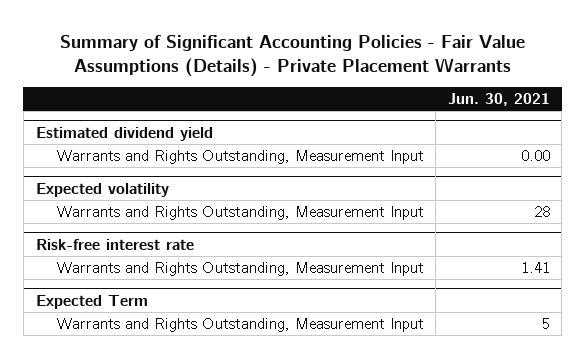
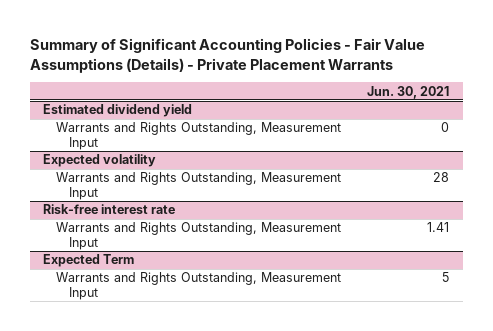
[520,150,550,162] 0.00 -> [441,122,450,133] 0

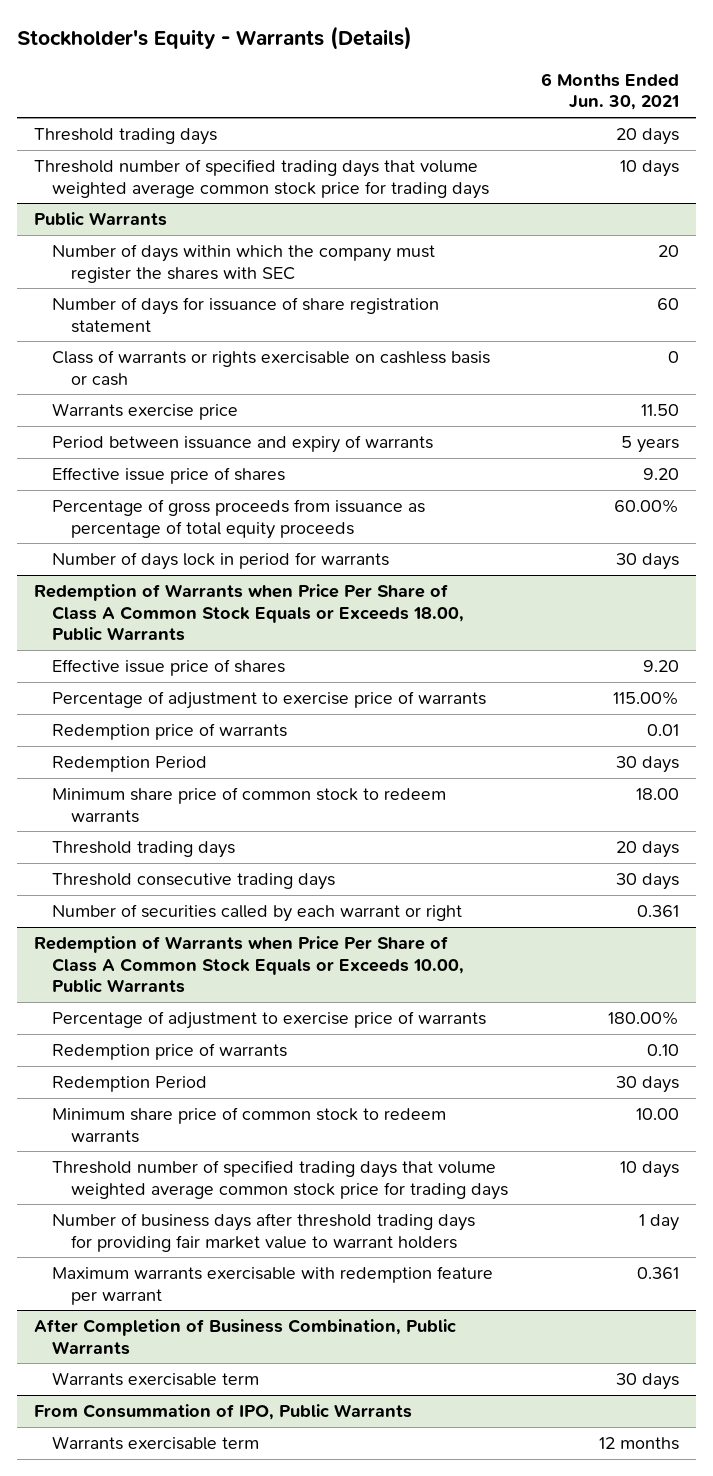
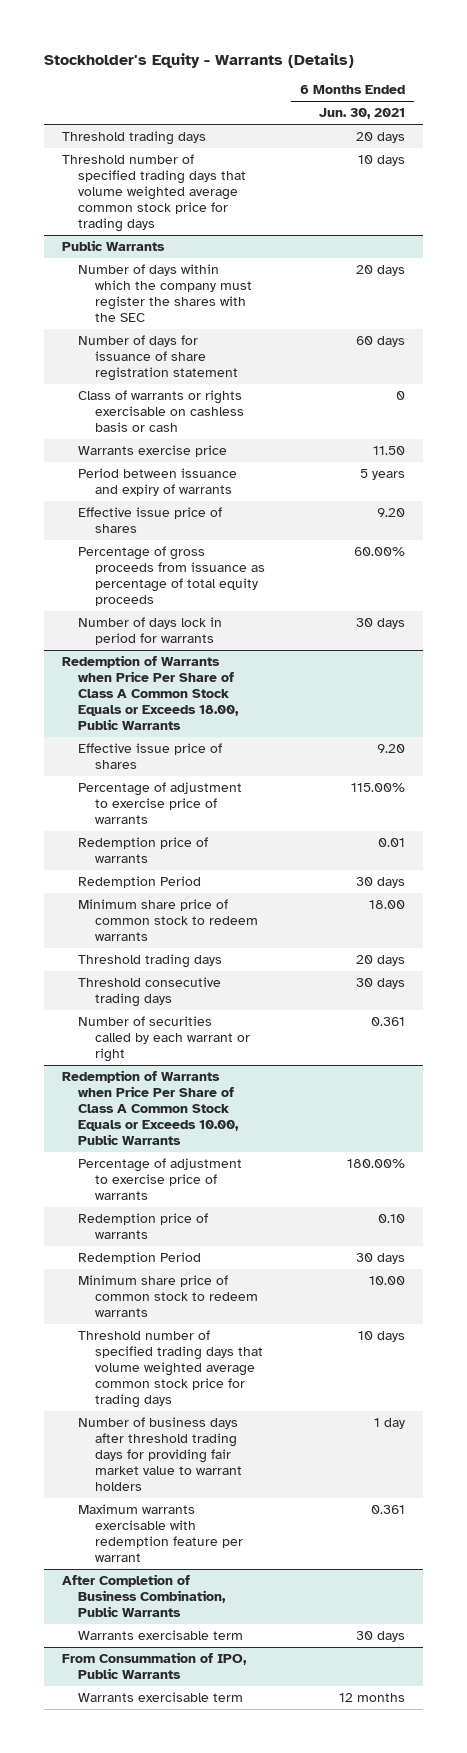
[52,244,436,283] Number of days within which the company must register the shares with SEC -> [78,264,252,322] Number of days within which the company must register the shares with the SEC
[658,245,680,258] 20 -> [356,265,406,277] 20 days
[657,298,680,311] 60 -> [356,336,406,348] 60 days

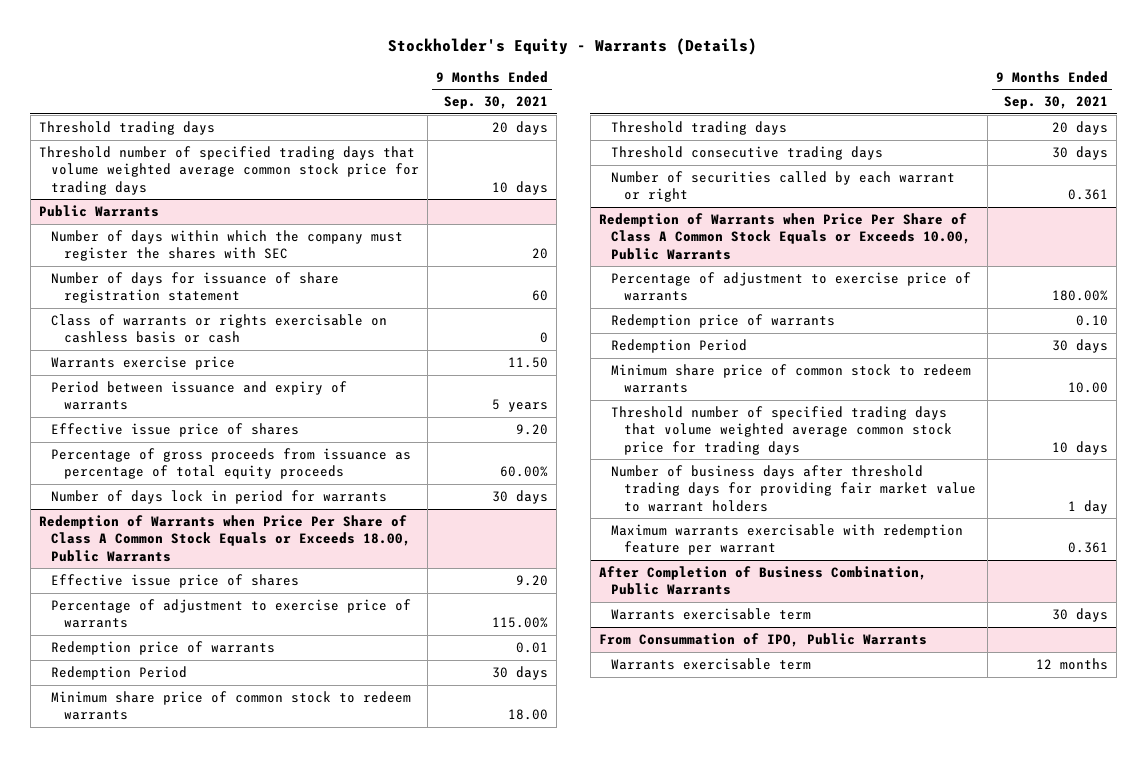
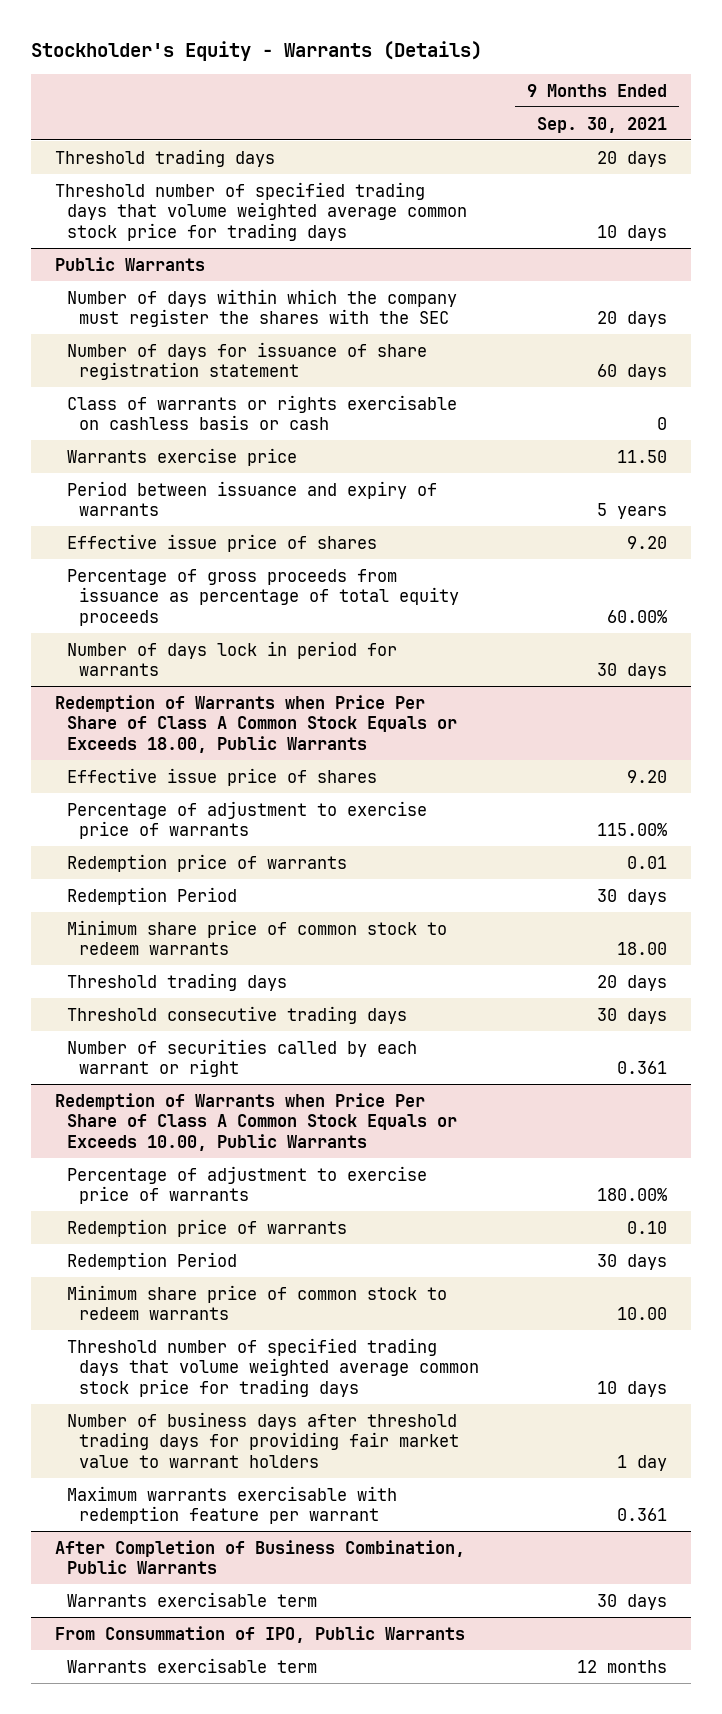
[51,230,404,262] Number of days within which the company must register the shares with SEC -> [67,288,458,328] Number of days within which the company must register the shares with the SEC
[532,248,549,260] 20 -> [596,311,667,328] 20 days
[532,290,549,302] 60 -> [596,364,667,381] 60 days

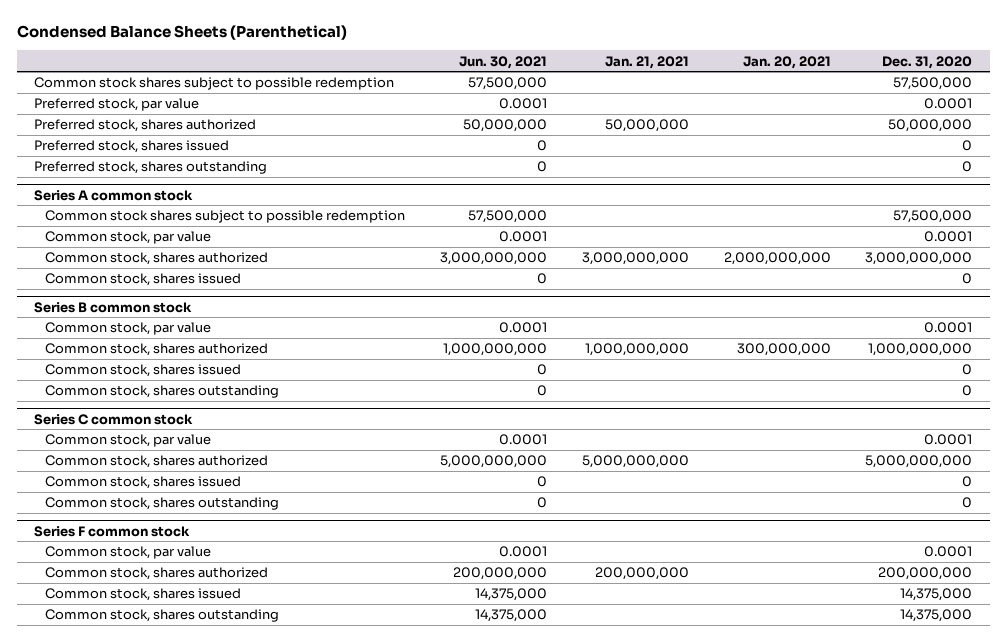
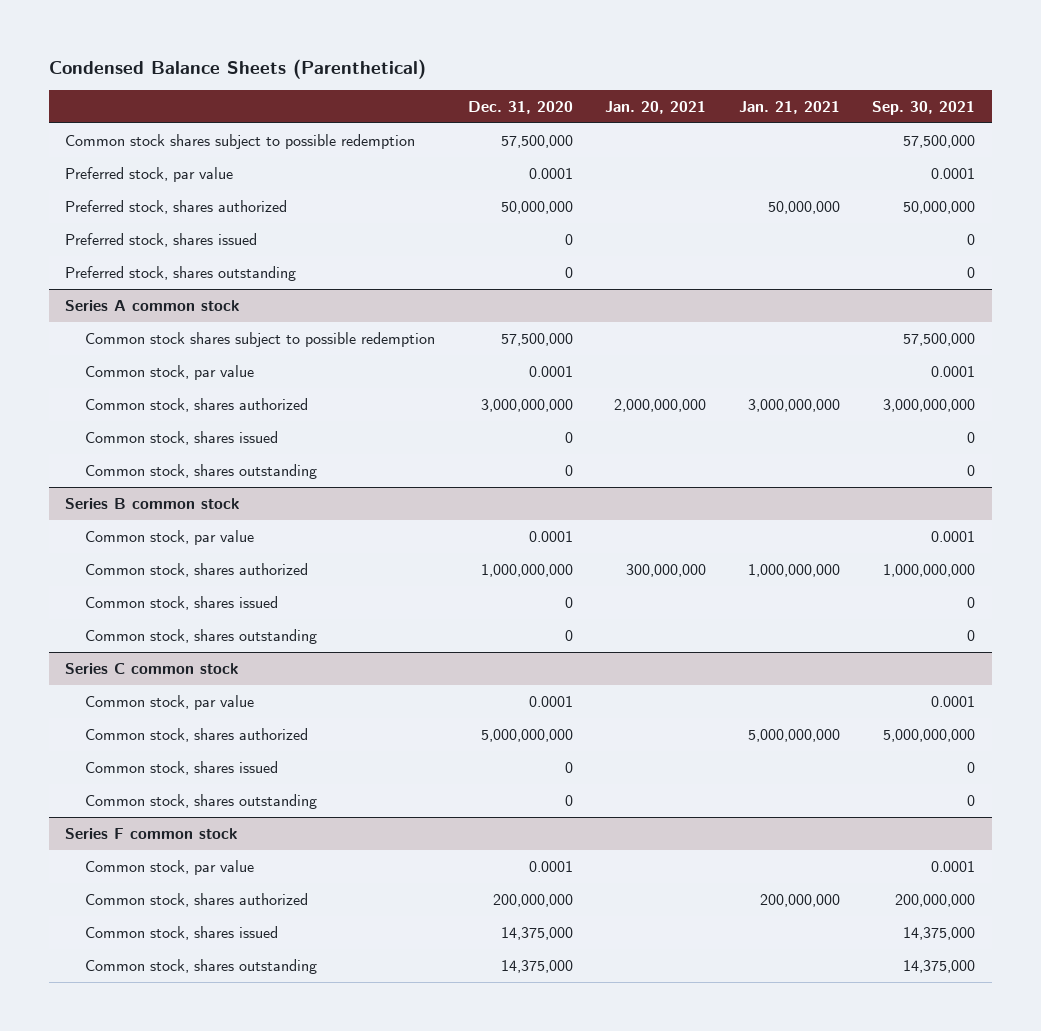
[458,55,547,69] Jun. 30, 2021 -> none
none -> [872,100,976,115] Sep. 30, 2021
none -> [85,463,318,479] Common stock, shares outstanding

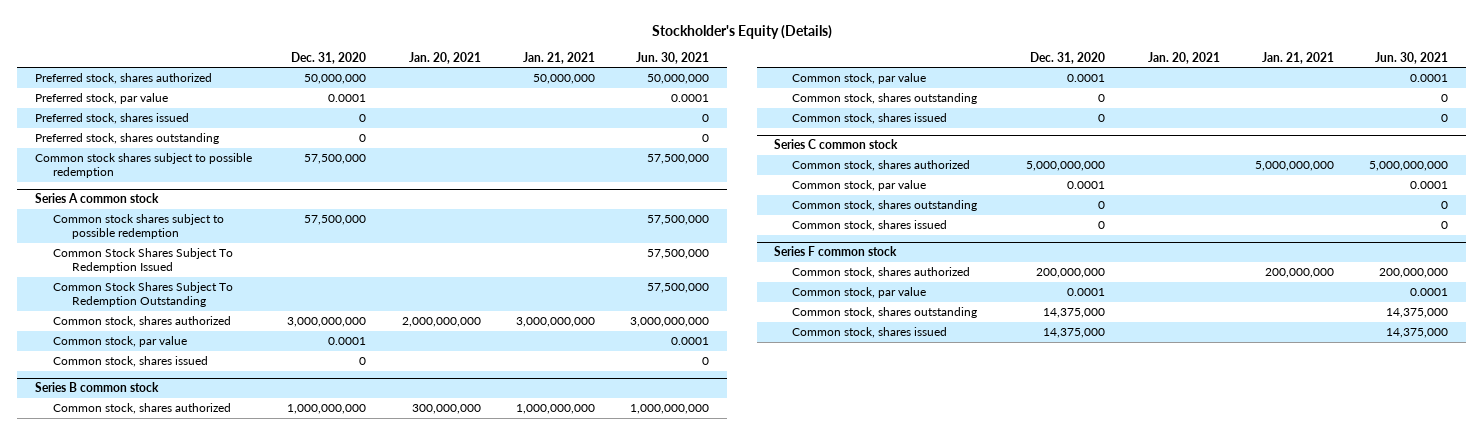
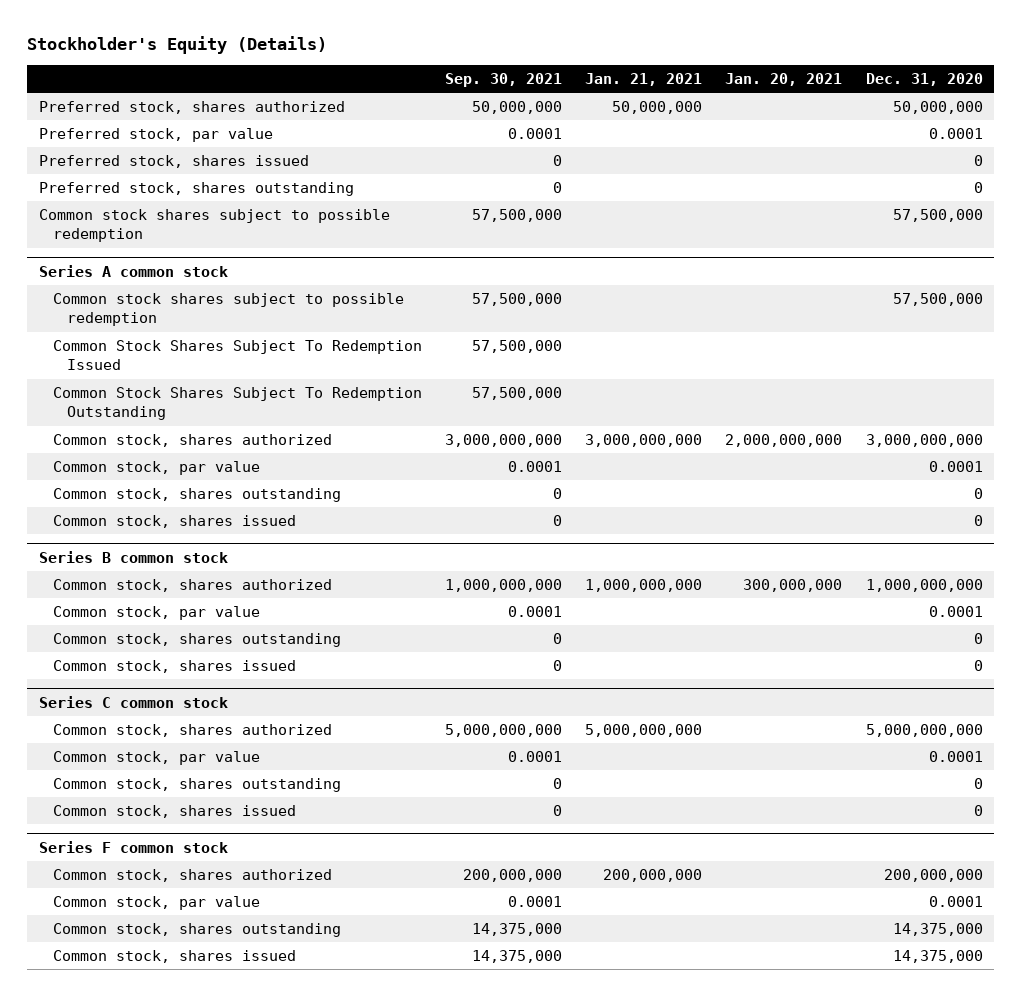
[636,51,710,64] Jun. 30, 2021 -> none
none -> [444,73,562,88] Sep. 30, 2021
none -> [52,488,341,503] Common stock, shares outstanding

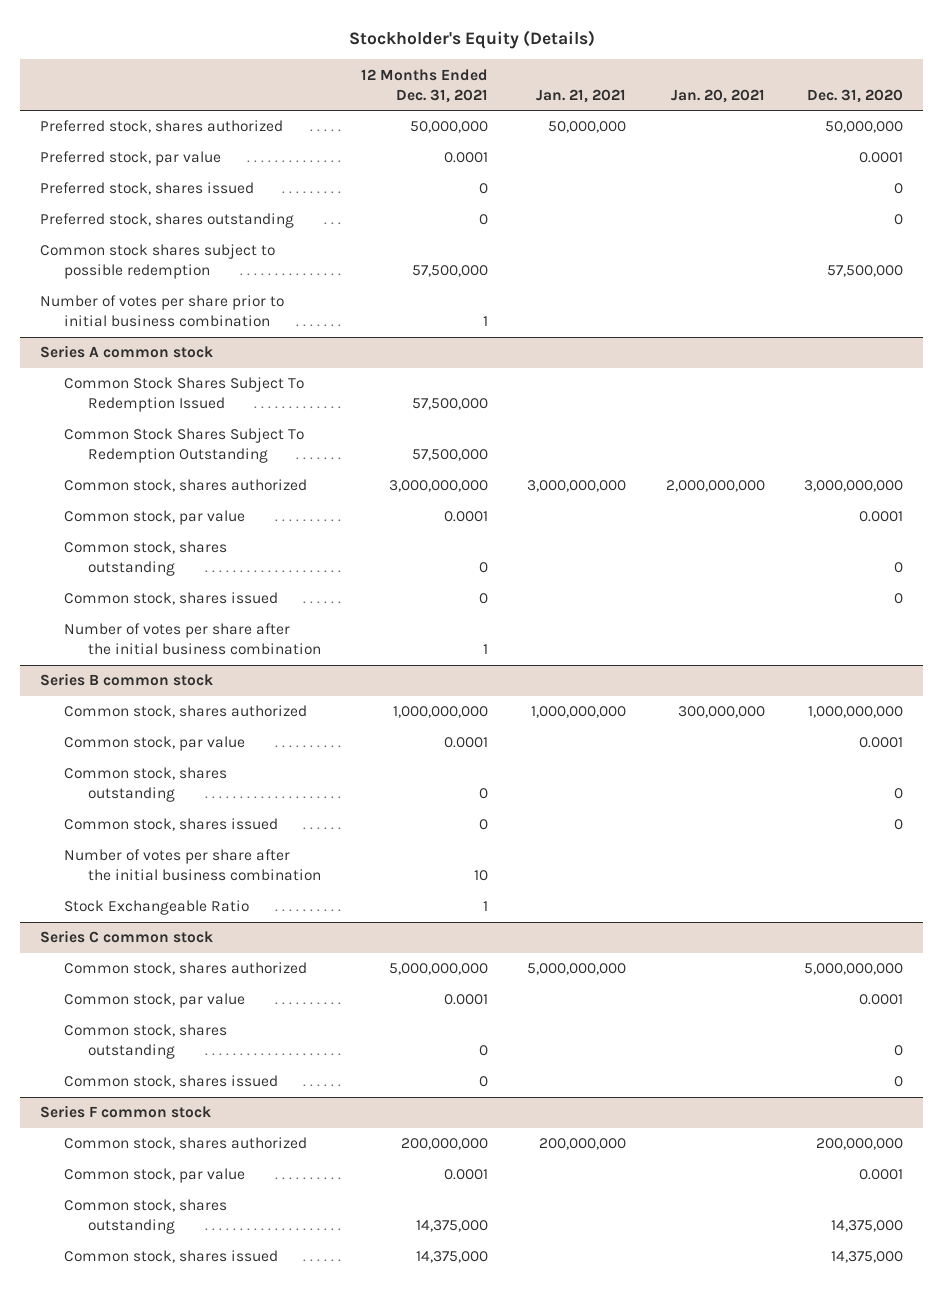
[444,73,562,88] Sep. 30, 2021 -> none
none -> [360,68,488,103] 12 Months Ended Dec. 31, 2021
none -> [40,295,285,328] Number of votes per share prior to initial business combination
[52,293,404,327] Common stock shares subject to possible redemption -> none
none -> [63,623,321,656] Number of votes per share after the initial business combination
none -> [63,849,321,882] Number of votes per share after the initial business combination
none -> [63,900,249,916] Stock Exchangeable Ratio

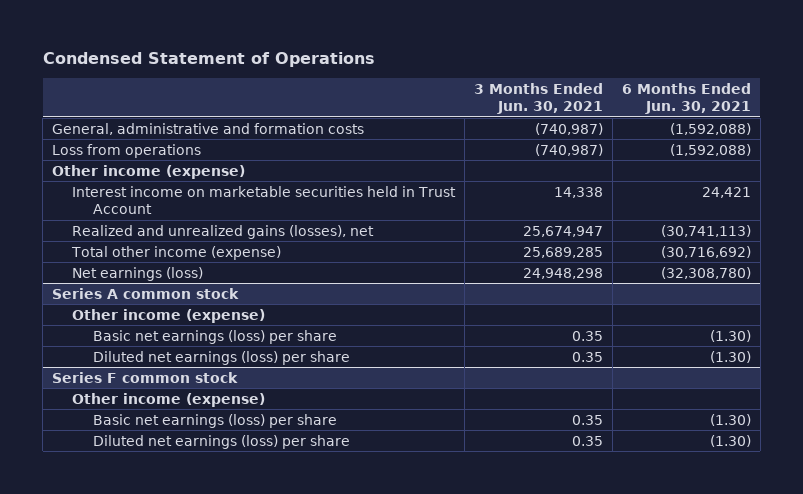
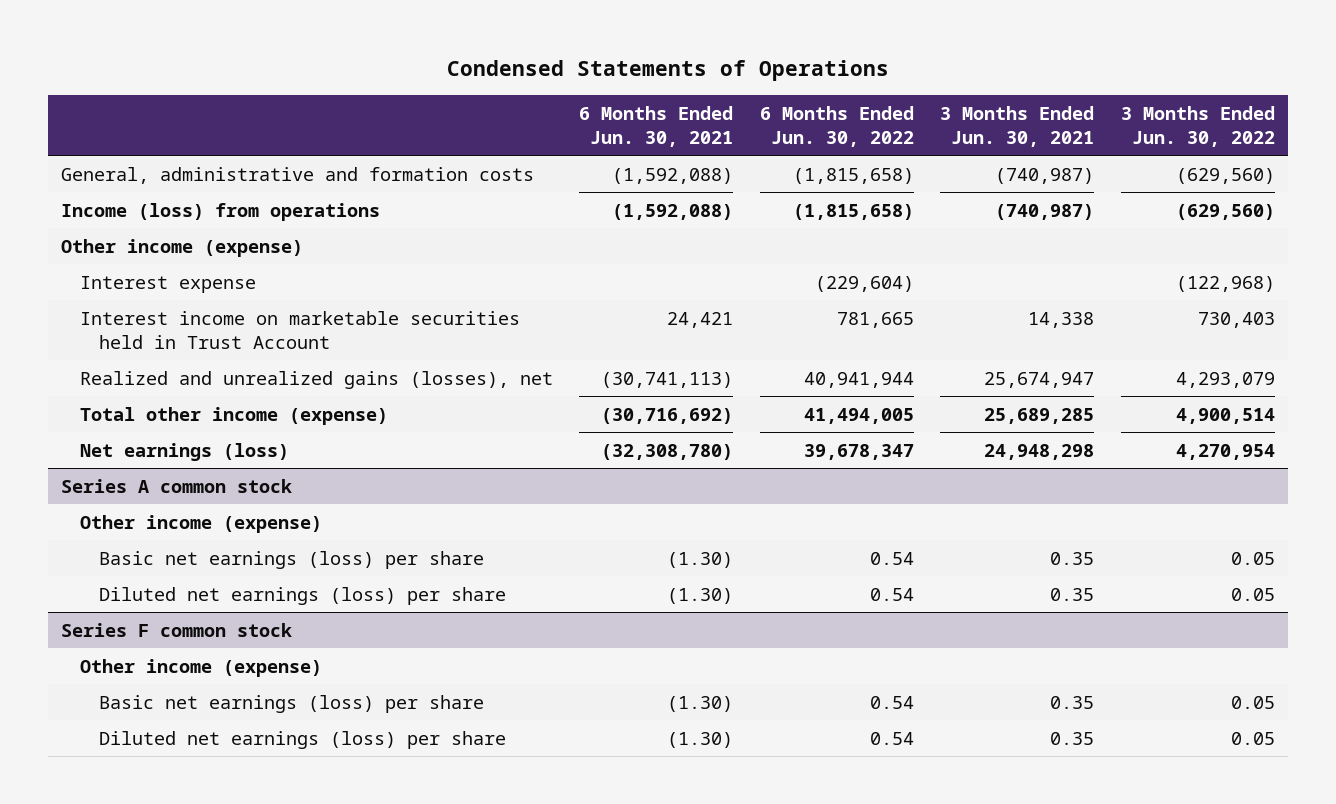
[42,52,375,68] Condensed Statement of Operations -> [446,60,889,82] Condensed Statements of Operations
none -> [759,105,914,147] 6 Months Ended Jun. 30, 2022
none -> [1120,105,1275,147] 3 Months Ended Jun. 30, 2022
[51,143,201,158] Loss from operations -> [61,202,381,221] Income (loss) from operations
none -> [79,275,256,293] Interest expense

